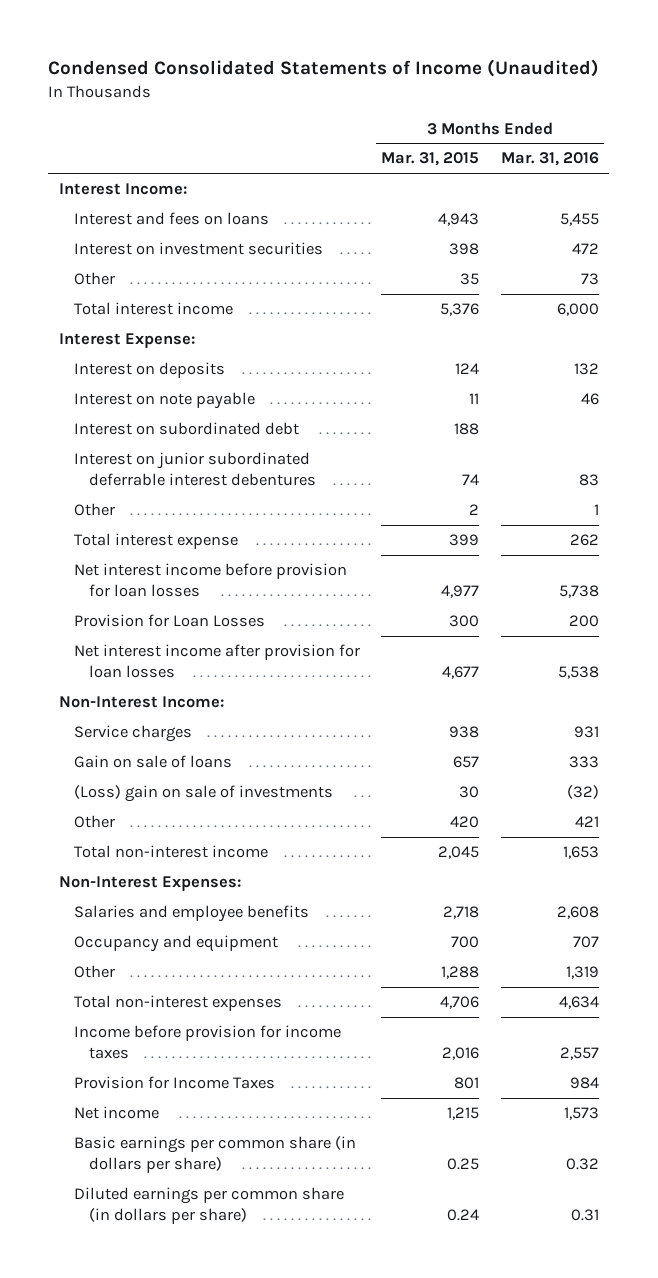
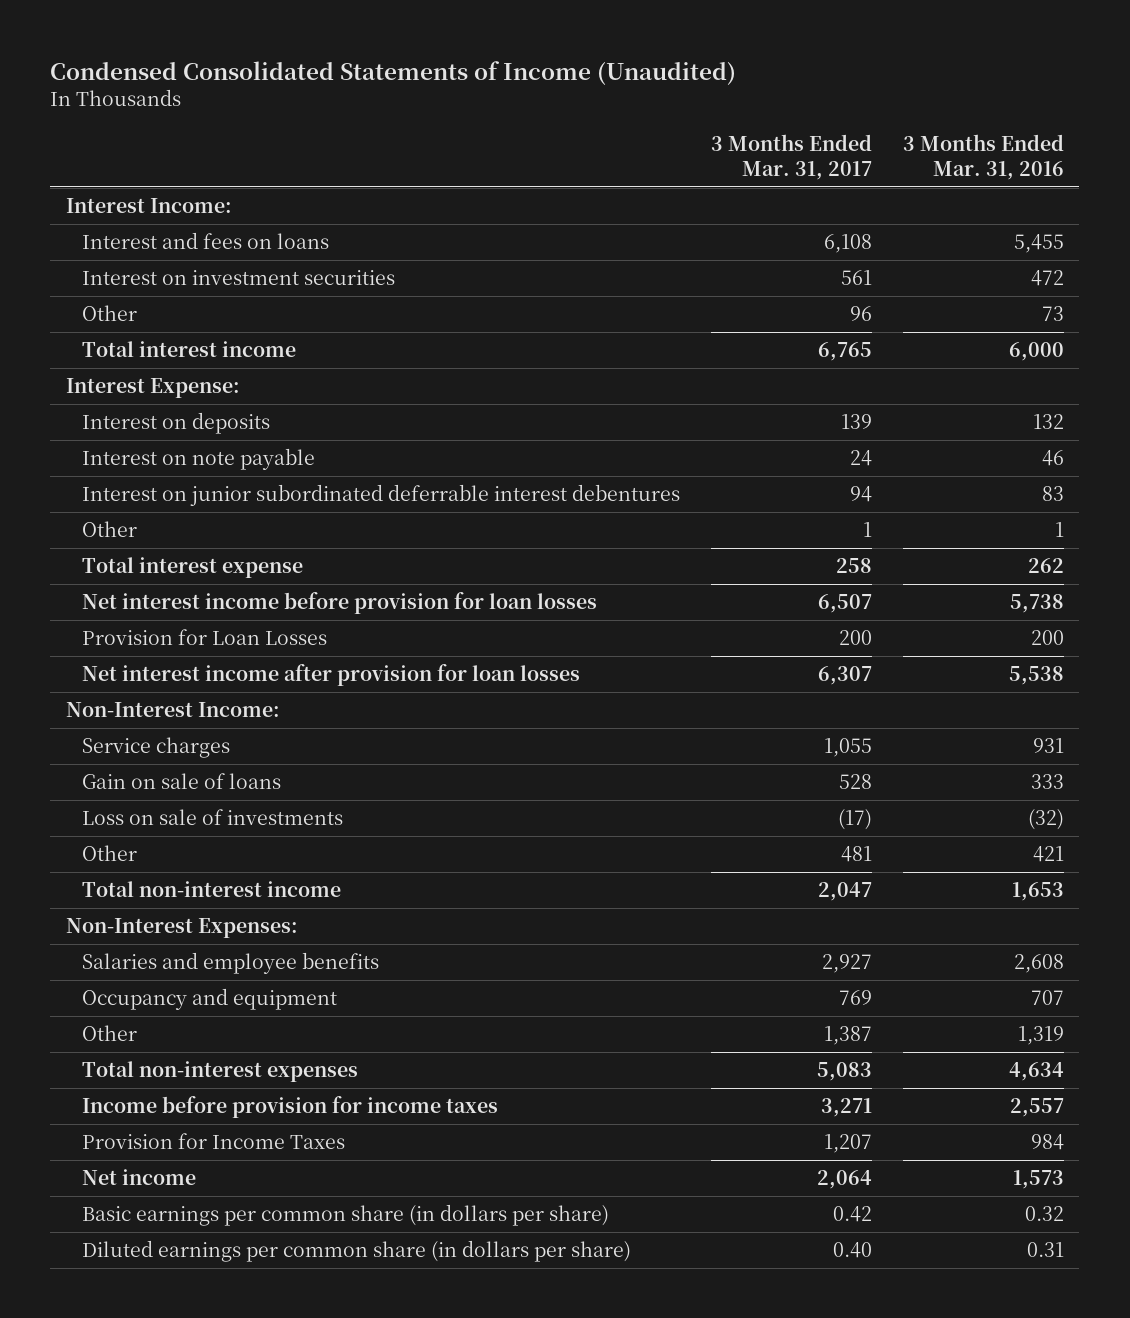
[381,152,480,167] Mar. 31, 2015 -> none
none -> [710,133,872,180] 3 Months Ended Mar. 31, 2017
[73,422,299,436] Interest on subordinated debt -> none
[73,785,333,803] (Loss) gain on sale of investments -> [81,809,343,826] Loss on sale of investments

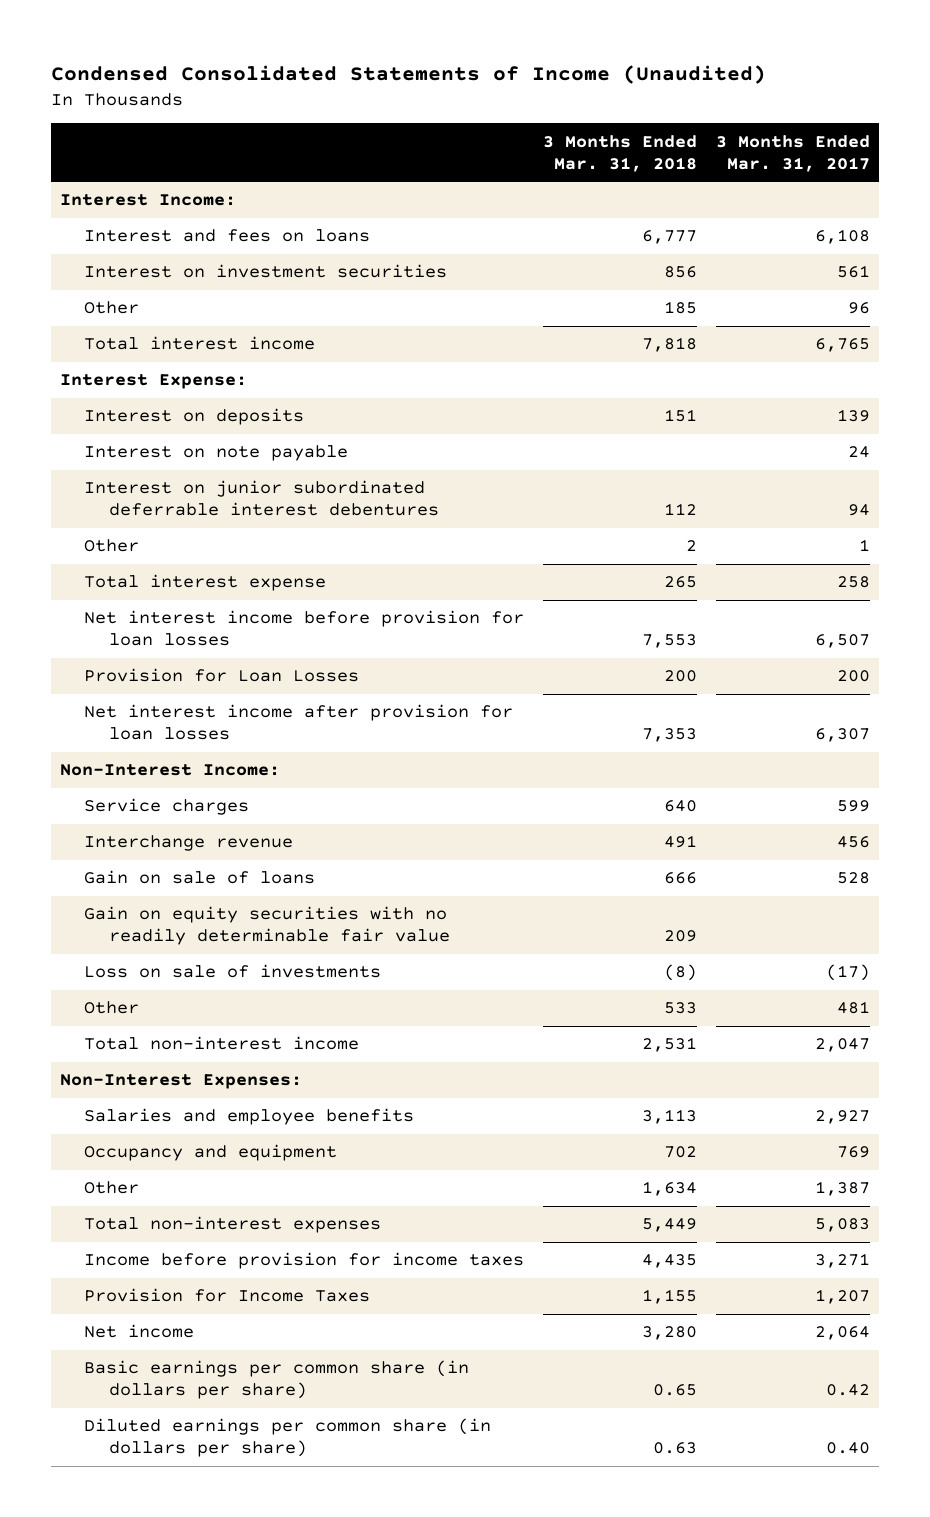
[902,133,1064,180] 3 Months Ended Mar. 31, 2016 -> none
none -> [543,134,698,172] 3 Months Ended Mar. 31, 2018
[823,738,872,758] 1,055 -> [836,800,870,813] 599
none -> [84,835,294,852] Interchange revenue
none -> [84,906,450,946] Gain on equity securities with no readily determinable fair value

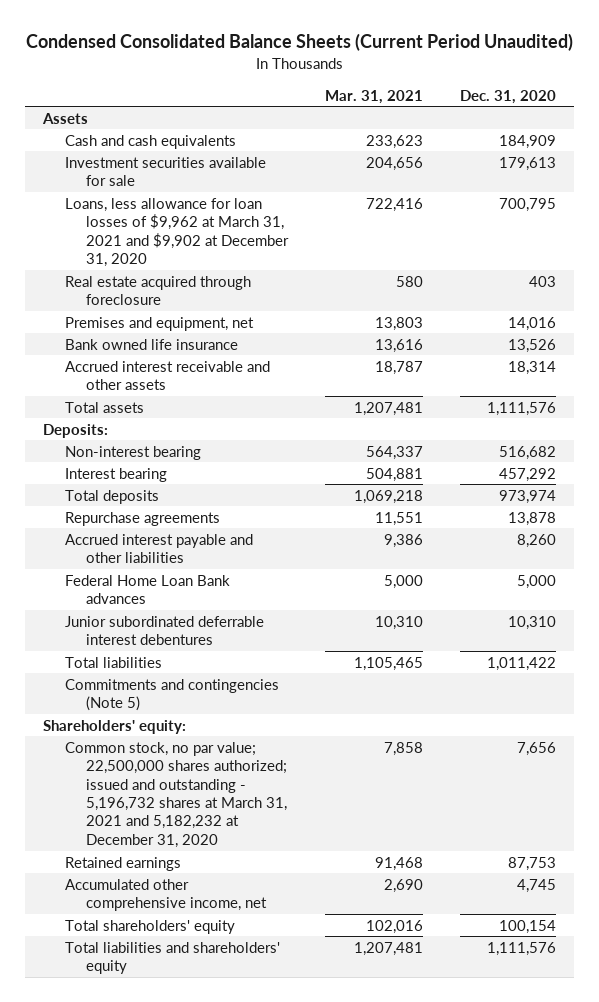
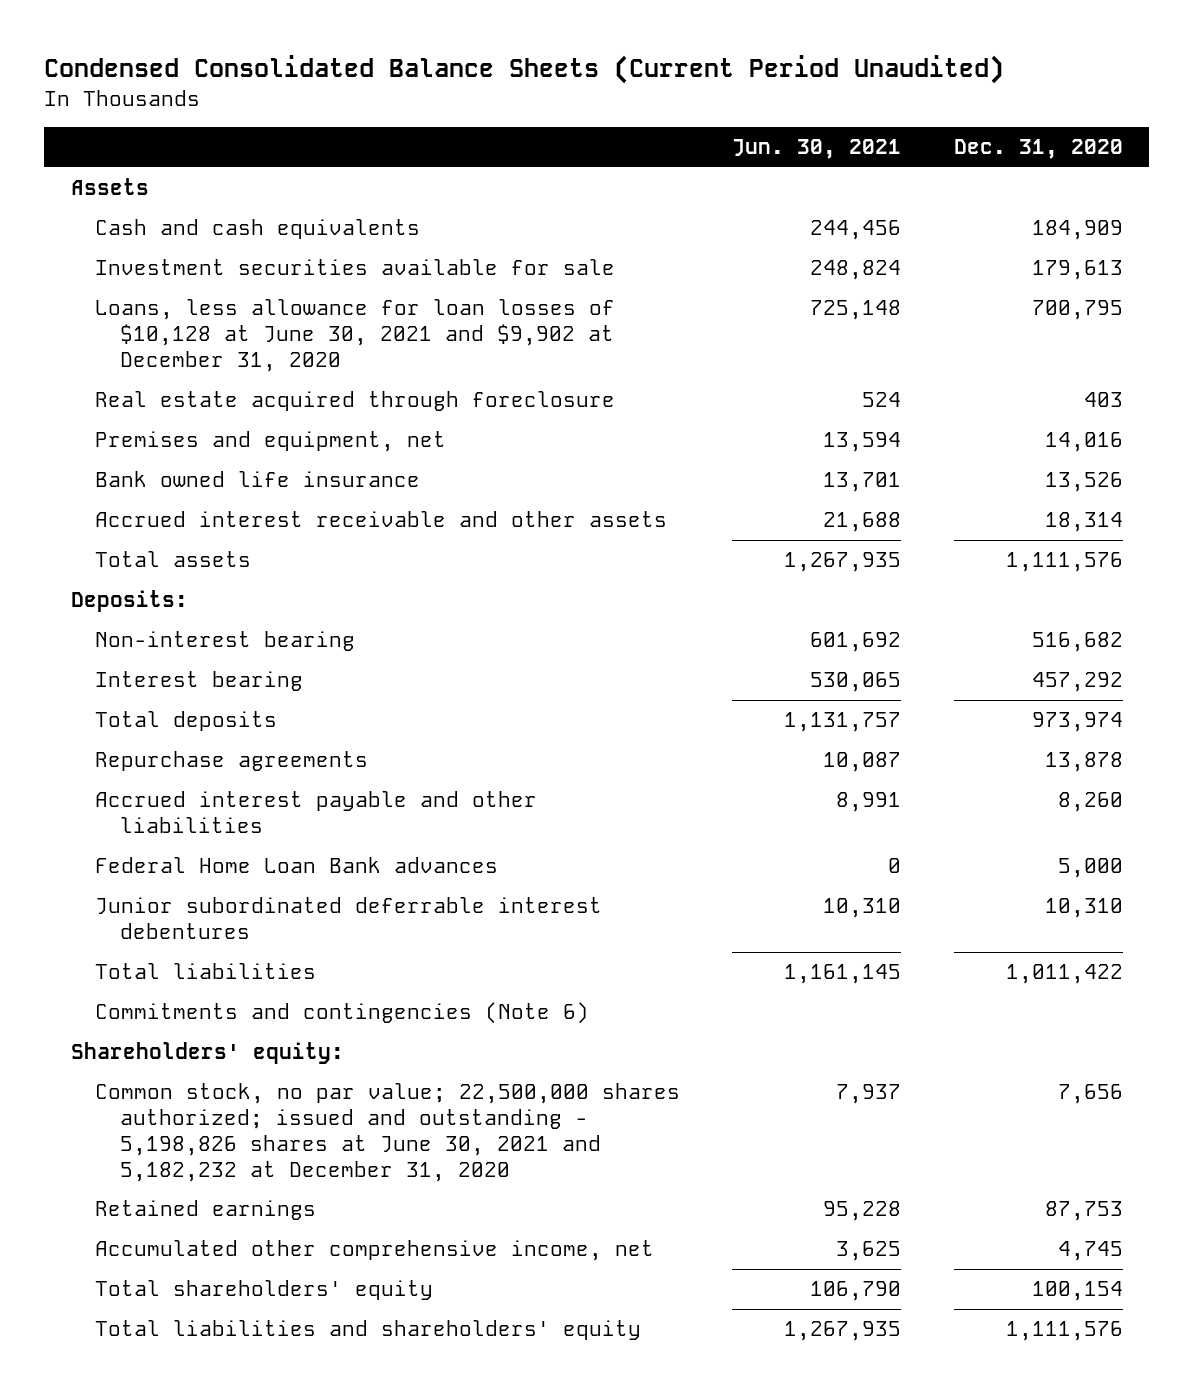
[324,89,423,104] Mar. 31, 2021 -> none
none -> [732,139,902,160] Jun. 30, 2021
[64,197,289,267] Loans, less allowance for loan losses of $9,962 at March 31, 2021 and $9,902 at December 31, 2020 -> [95,299,616,373] Loans, less allowance for loan losses of $10,128 at June 30, 2021 and $9,902 at December 31, 2020
[64,678,279,712] Commitments and contingencies (Note 5) -> [95,1002,590,1025] Commitments and contingencies (Note 6)
[64,741,287,848] Common stock, no par value; 22,500,000 shares authorized; issued and outstanding - 5,196,732 shares at March 31, 2021 and 5,182,232 at December 31, 2020 -> [95,1083,681,1182] Common stock, no par value; 22,500,000 shares authorized; issued and outstanding - 5,198,826 shares at June 30, 2021 and 5,182,232 at December 31, 2020

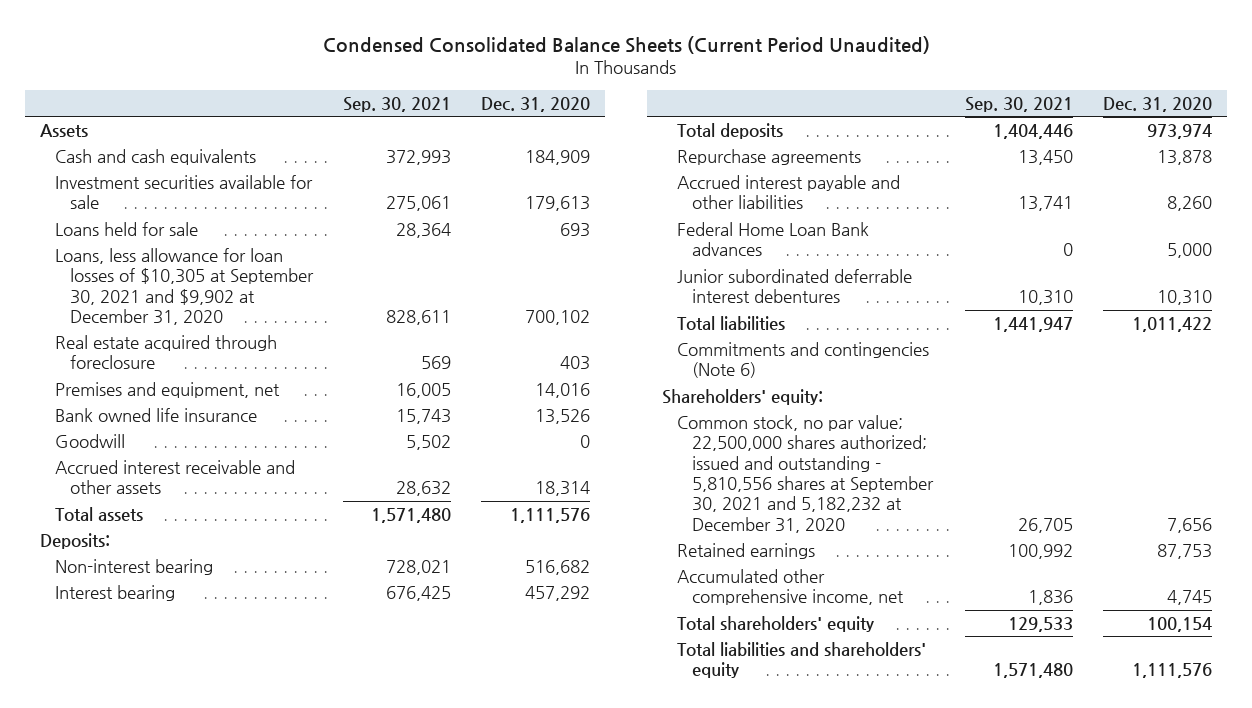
[732,139,902,160] Jun. 30, 2021 -> none
none -> [343,96,452,112] Sep. 30, 2021
none -> [55,221,199,236] Loans held for sale
[95,299,616,373] Loans, less allowance for loan losses of $10,128 at June 30, 2021 and $9,902 at December 31, 2020 -> [55,247,315,325] Loans, less allowance for loan losses of $10,305 at September 30, 2021 and $9,902 at December 31, 2020
[1031,300,1123,321] 700,795 -> [525,309,591,325] 700,102
none -> [55,433,126,448] Goodwill
[95,1083,681,1182] Common stock, no par value; 22,500,000 shares authorized; issued and outstanding - 5,198,826 shares at June 30, 2021 and 5,182,232 at December 31, 2020 -> [677,414,935,533] Common stock, no par value; 22,500,000 shares authorized; issued and outstanding - 5,810,556 shares at September 30, 2021 and 5,182,232 at December 31, 2020

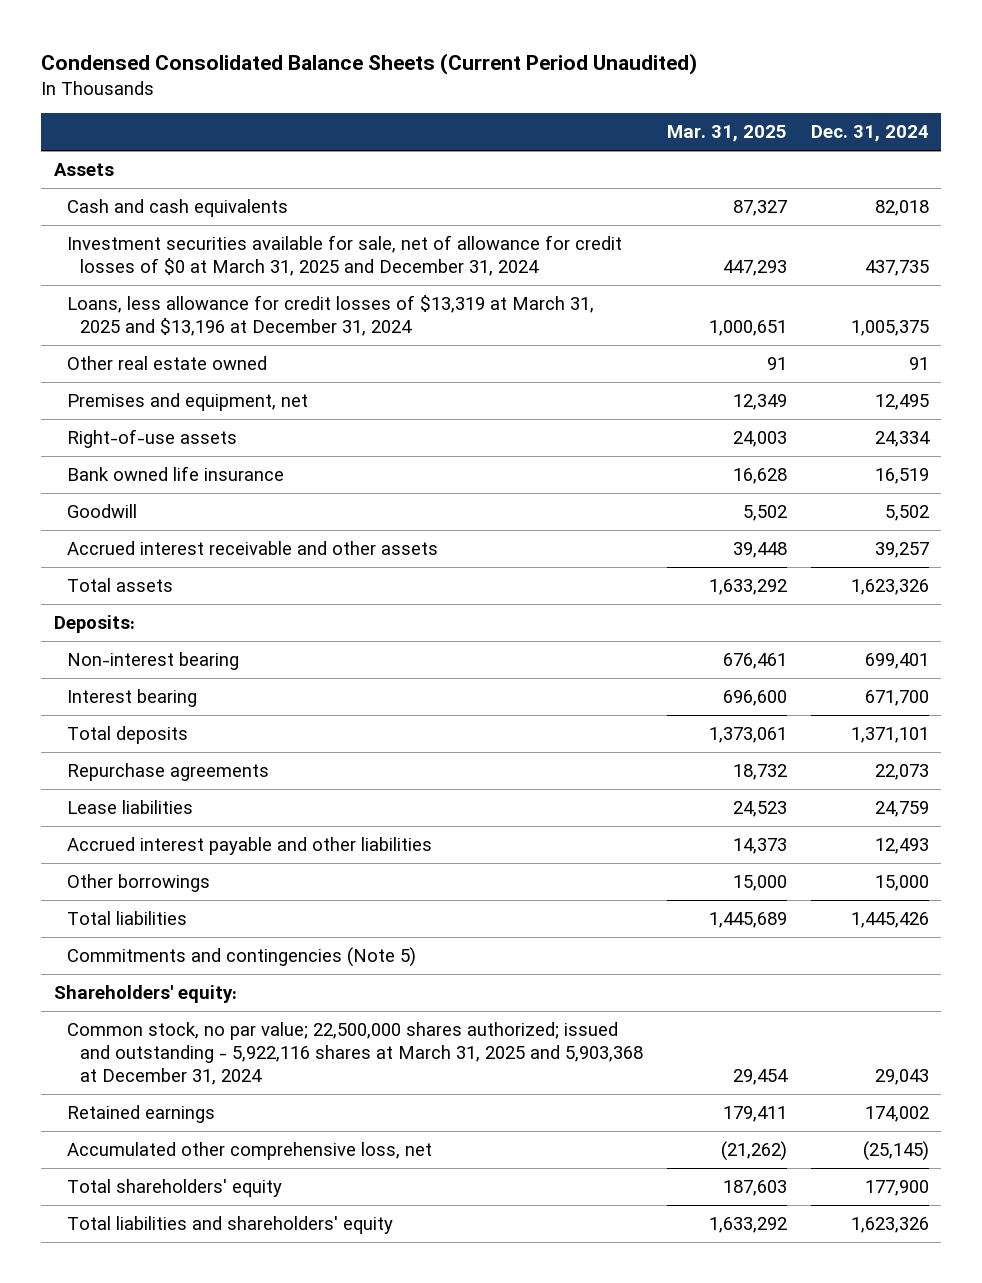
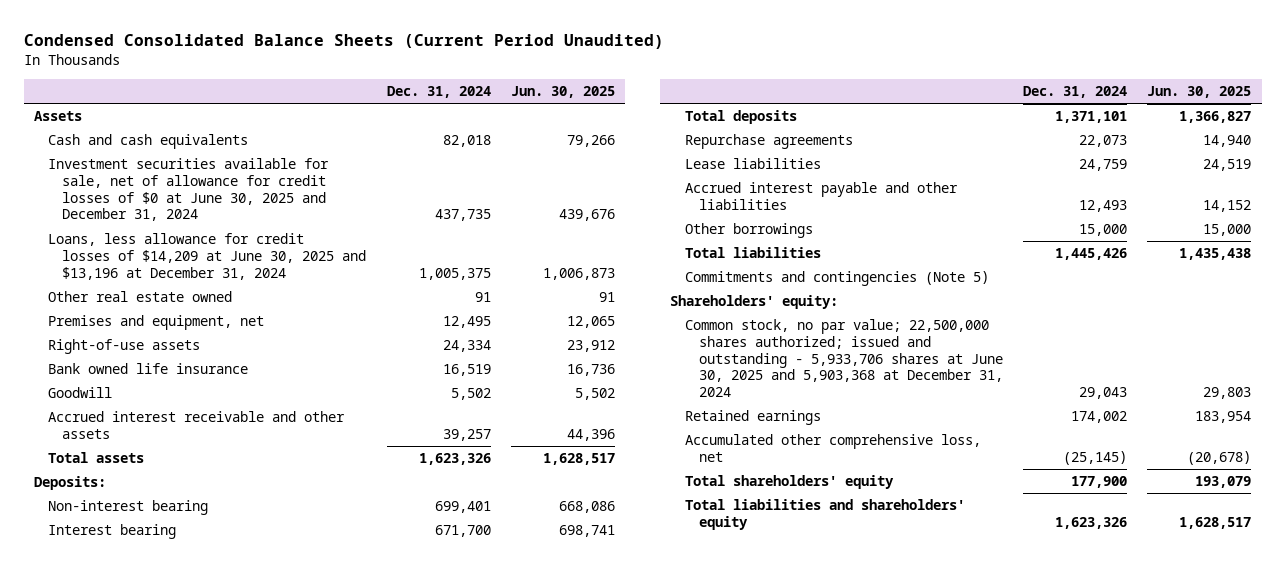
[666,125,787,143] Mar. 31, 2025 -> none
none -> [510,85,615,98] Jun. 30, 2025
[66,235,622,277] Investment securities available for sale, net of allowance for credit losses of $0 at March 31, 2025 and December 31, 2024 -> [48,158,330,222] Investment securities available for sale, net of allowance for credit losses of $0 at June 30, 2025 and December 31, 2024
[66,295,594,337] Loans, less allowance for credit losses of $13,319 at March 31, 2025 and $13,196 at December 31, 2024 -> [48,233,367,280] Loans, less allowance for credit losses of $14,209 at June 30, 2025 and $13,196 at December 31, 2024
[66,1022,643,1086] Common stock, no par value; 22,500,000 shares authorized; issued and outstanding - 5,922,116 shares at March 31, 2025 and 5,903,368 at December 31, 2024 -> [684,319,1003,398] Common stock, no par value; 22,500,000 shares authorized; issued and outstanding - 5,933,706 shares at June 30, 2025 and 5,903,368 at December 31, 2024

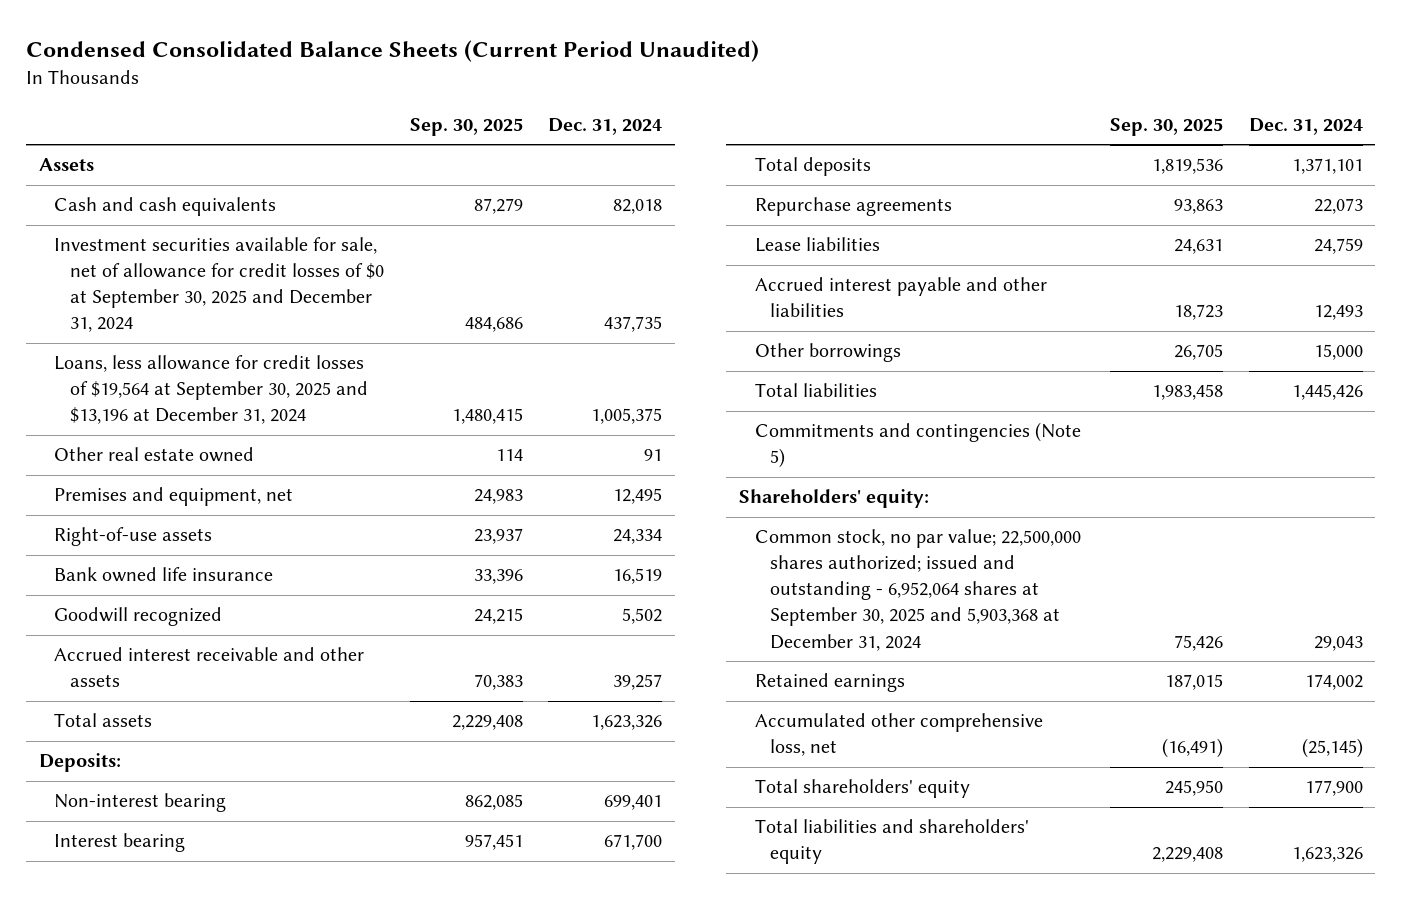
[510,85,615,98] Jun. 30, 2025 -> none
none -> [409,118,523,137] Sep. 30, 2025
[48,158,330,222] Investment securities available for sale, net of allowance for credit losses of $0 at June 30, 2025 and December 31, 2024 -> [54,237,385,333] Investment securities available for sale, net of allowance for credit losses of $0 at September 30, 2025 and December 31, 2024
[48,233,367,280] Loans, less allowance for credit losses of $14,209 at June 30, 2025 and $13,196 at December 31, 2024 -> [54,355,369,425] Loans, less allowance for credit losses of $19,564 at September 30, 2025 and $13,196 at December 31, 2024
[48,387,113,399] Goodwill -> [54,607,223,627] Goodwill recognized
[684,319,1003,398] Common stock, no par value; 22,500,000 shares authorized; issued and outstanding - 5,933,706 shares at June 30, 2025 and 5,903,368 at December 31, 2024 -> [754,529,1081,651] Common stock, no par value; 22,500,000 shares authorized; issued and outstanding - 6,952,064 shares at September 30, 2025 and 5,903,368 at December 31, 2024

